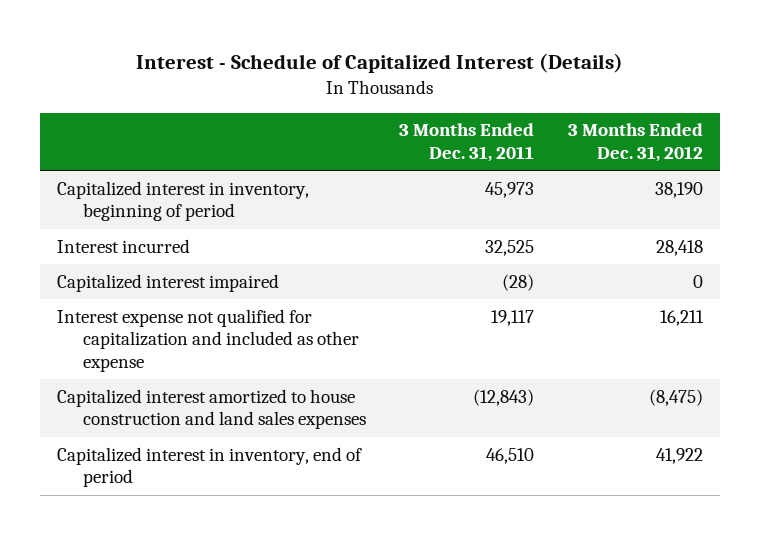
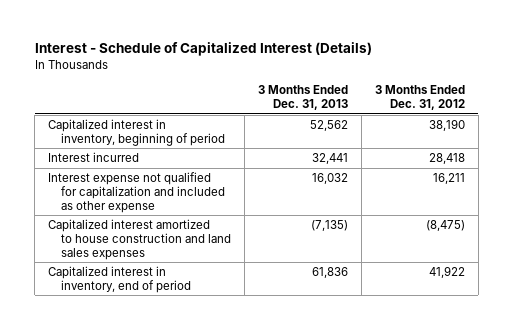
[399,123,535,163] 3 Months Ended Dec. 31, 2011 -> none
none -> [258,85,349,111] 3 Months Ended Dec. 31, 2013
[57,273,280,292] Capitalized interest impaired -> none

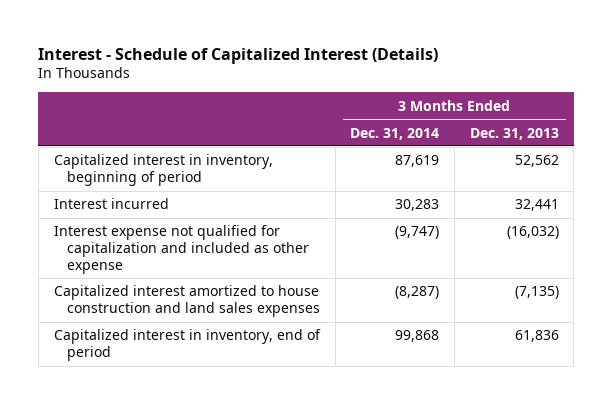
[374,85,465,111] 3 Months Ended Dec. 31, 2012 -> none
none -> [350,127,440,140] Dec. 31, 2014
[312,173,349,185] 16,032 -> [506,226,559,240] (16,032)

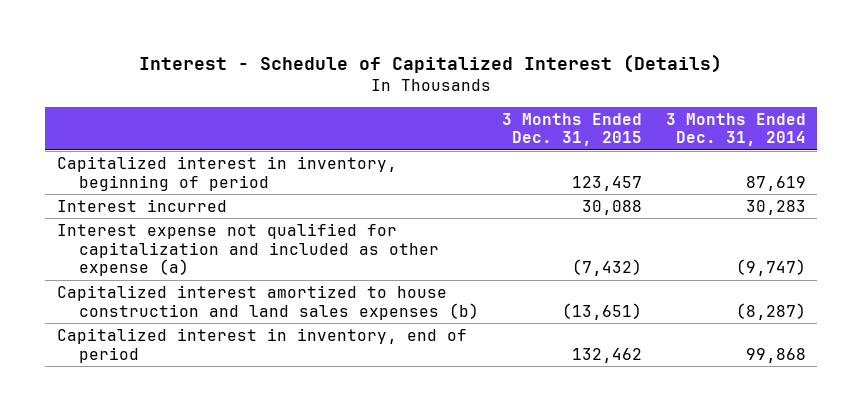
[469,127,559,140] Dec. 31, 2013 -> none
none -> [502,112,643,147] 3 Months Ended Dec. 31, 2015
[53,225,309,274] Interest expense not qualified for capitalization and included as other expense -> [56,222,440,277] Interest expense not qualified for capitalization and included as other expense (a)
[53,285,320,318] Capitalized interest amortized to house construction and land sales expenses -> [56,284,480,320] Capitalized interest amortized to house construction and land sales expenses (b)

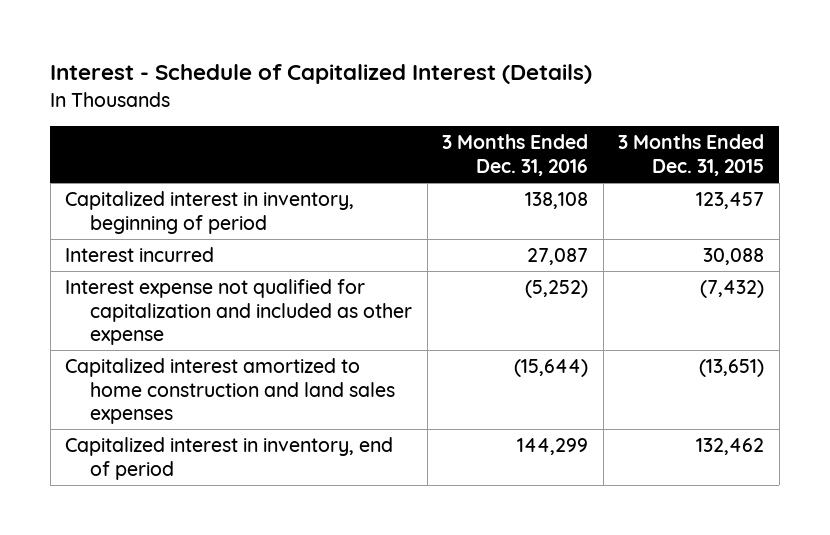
[665,112,806,147] 3 Months Ended Dec. 31, 2014 -> none
none -> [442,134,589,176] 3 Months Ended Dec. 31, 2016
[56,222,440,277] Interest expense not qualified for capitalization and included as other expense (a) -> [65,279,413,346] Interest expense not qualified for capitalization and included as other expense
[56,284,480,320] Capitalized interest amortized to house construction and land sales expenses (b) -> [65,358,396,425] Capitalized interest amortized to home construction and land sales expenses

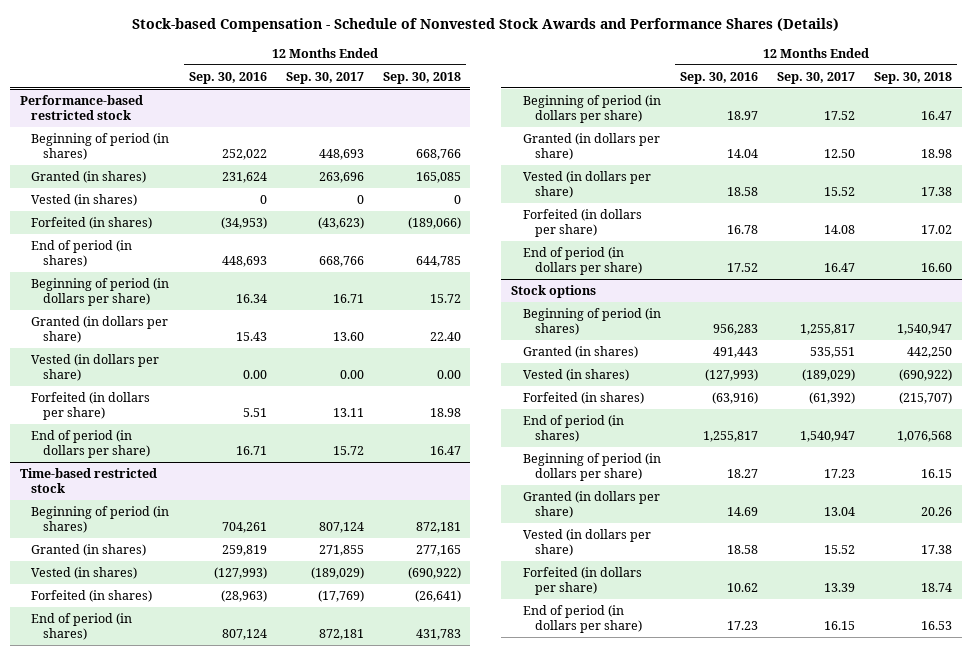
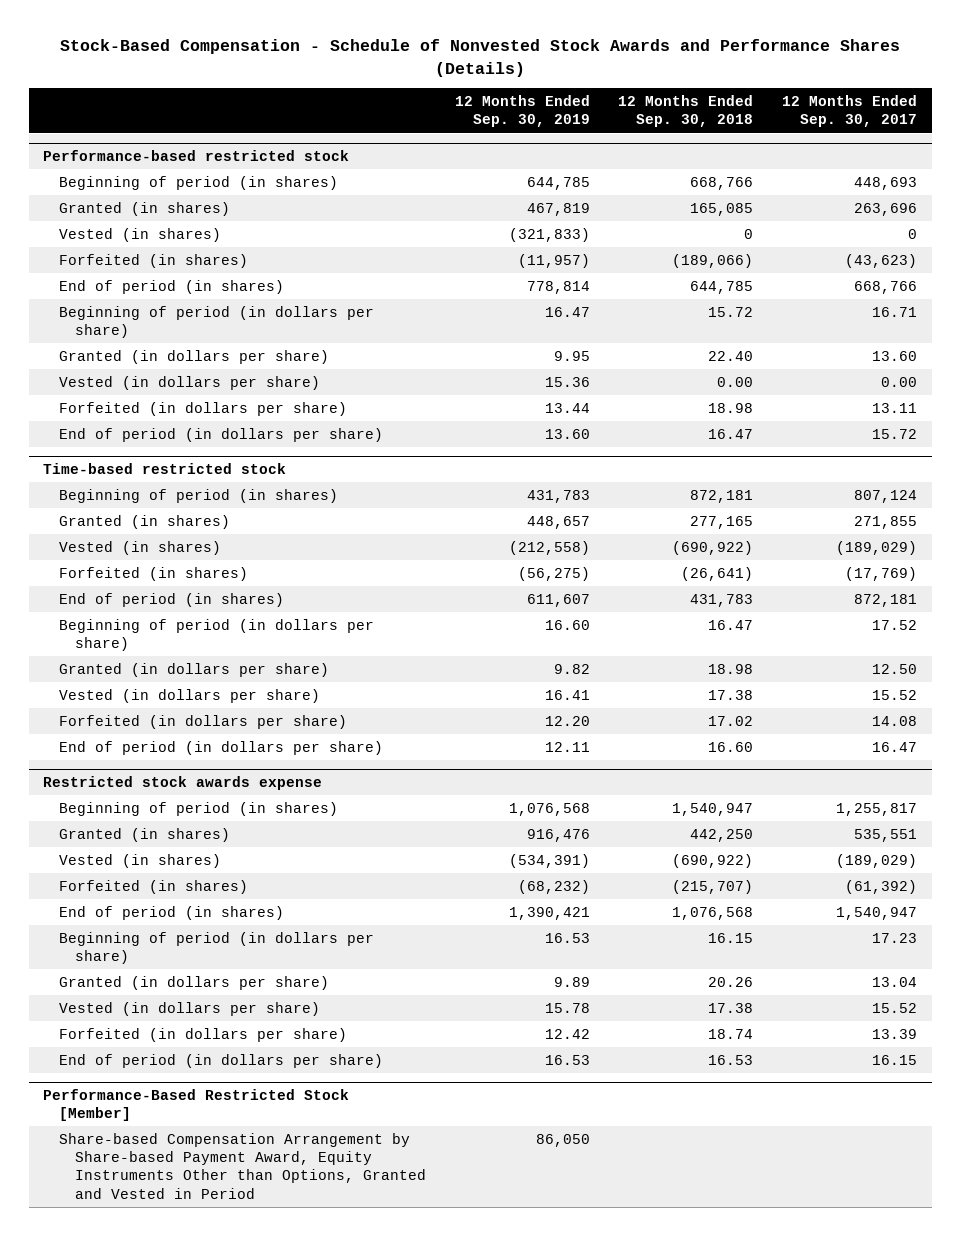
[131,18,839,33] Stock-based Compensation - Schedule of Nonvested Stock Awards and Performance Shares (Details) -> [60,39,901,77] Stock-Based Compensation - Schedule of Nonvested Stock Awards and Performance Shares (Details)
[188,71,267,84] Sep. 30, 2016 -> none
none -> [454,95,590,128] 12 Months Ended Sep. 30, 2019
[510,285,596,299] Stock options -> [42,775,322,790] Restricted stock awards expense
none -> [42,1088,349,1122] Performance-Based Restricted Stock [Member]
none -> [58,1132,426,1199] Share-based Compensation Arrangement by Share-based Payment Award, Equity Instruments Other than Options, Granted and Vested in Period

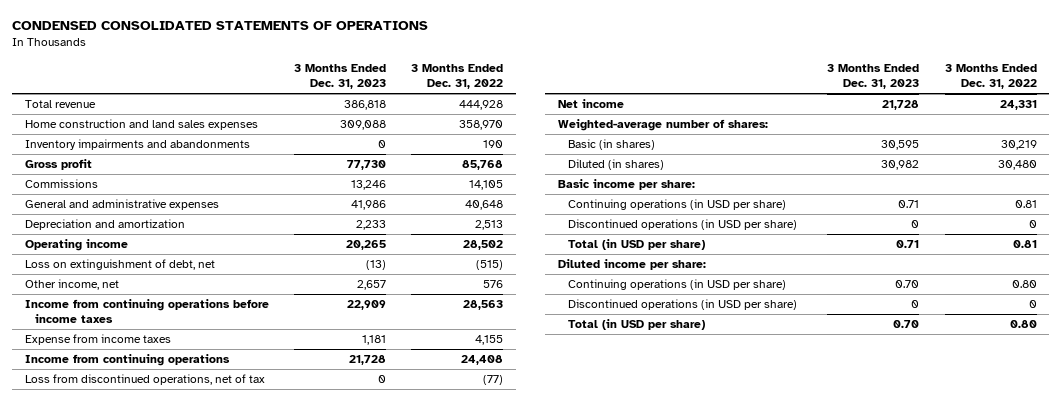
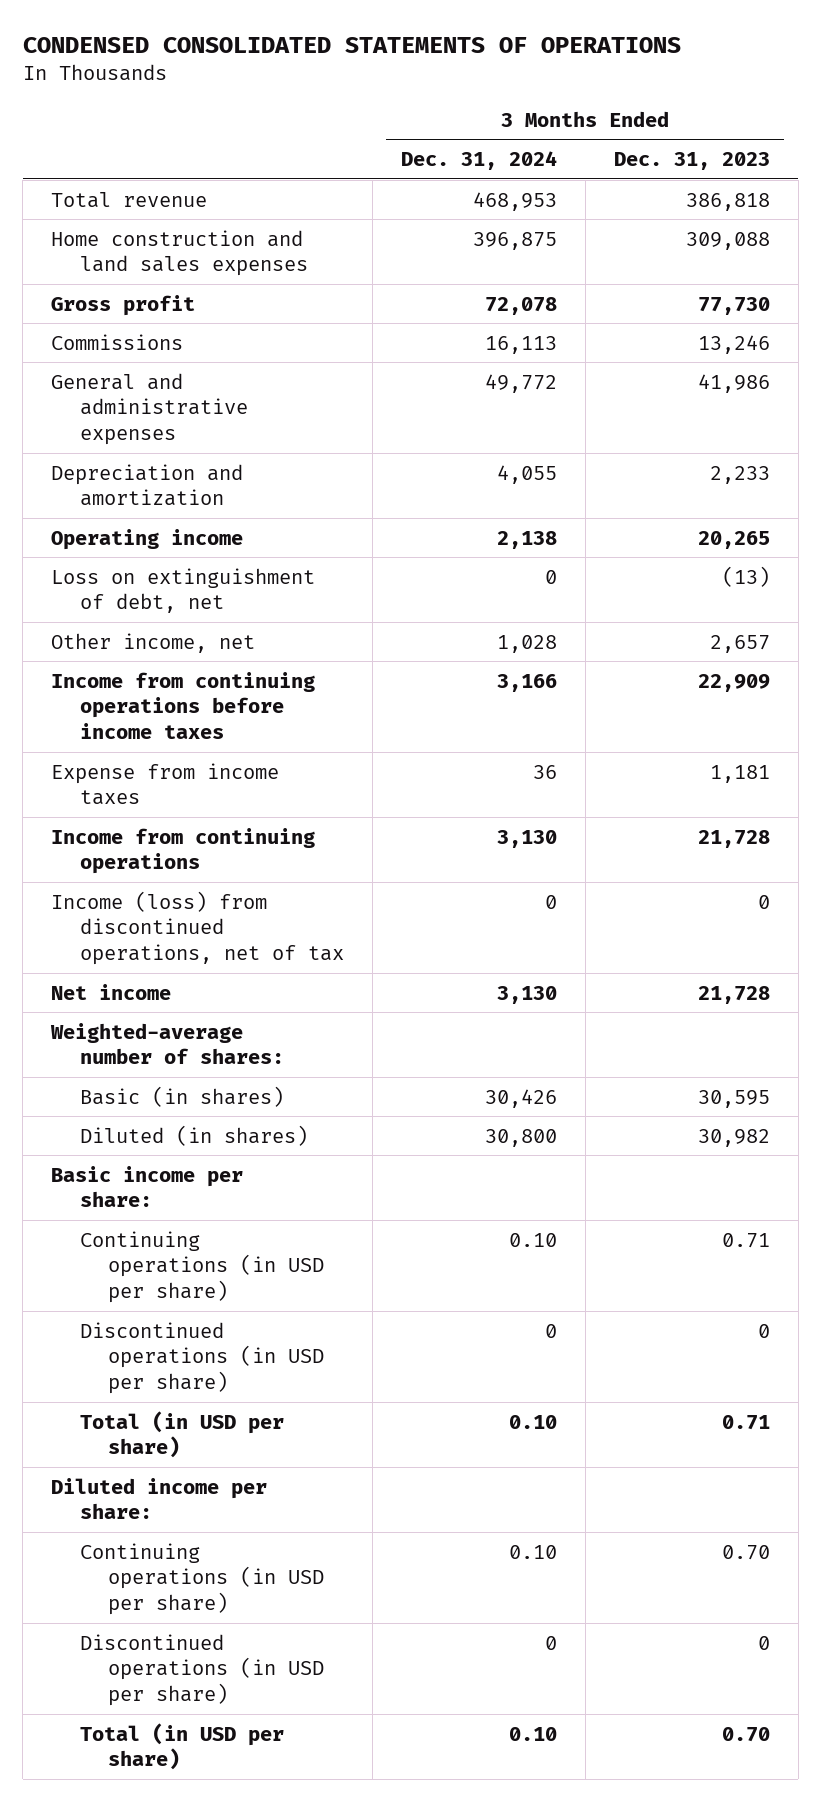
[411,64,504,90] 3 Months Ended Dec. 31, 2022 -> none
none -> [400,150,557,170] Dec. 31, 2024
[24,139,250,151] Inventory impairments and abandonments -> none
[24,374,265,386] Loss from discontinued operations, net of tax -> [51,890,344,965] Income (loss) from discontinued operations, net of tax

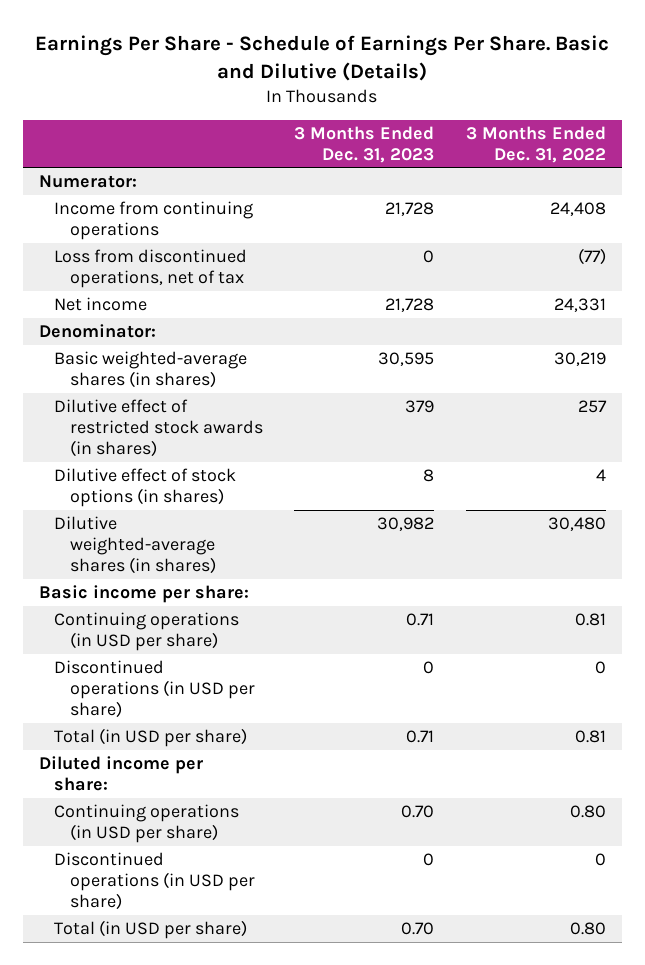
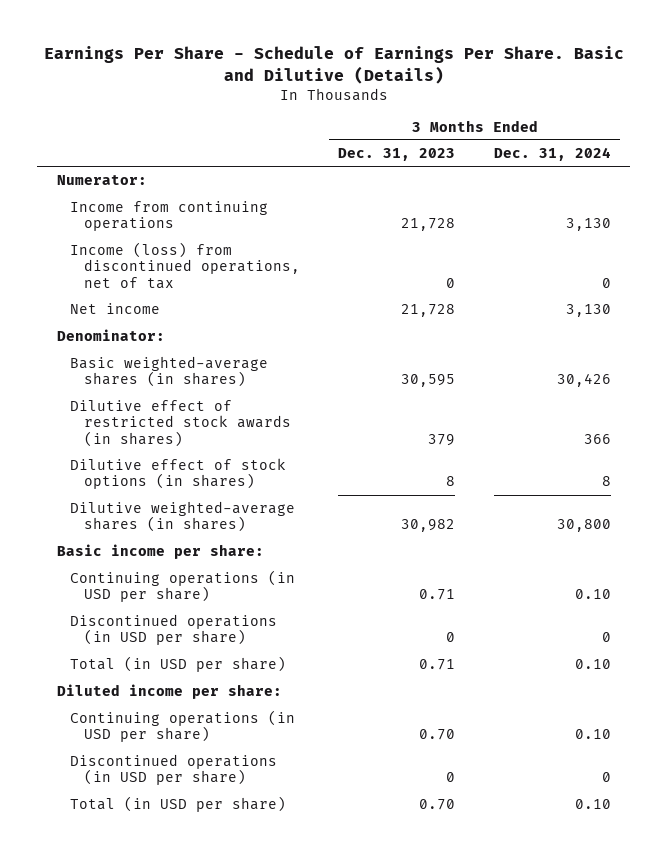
[466,125,607,163] 3 Months Ended Dec. 31, 2022 -> none
none -> [493,147,611,162] Dec. 31, 2024
[54,248,248,289] Loss from discontinued operations, net of tax -> [70,242,301,289] Income (loss) from discontinued operations, net of tax

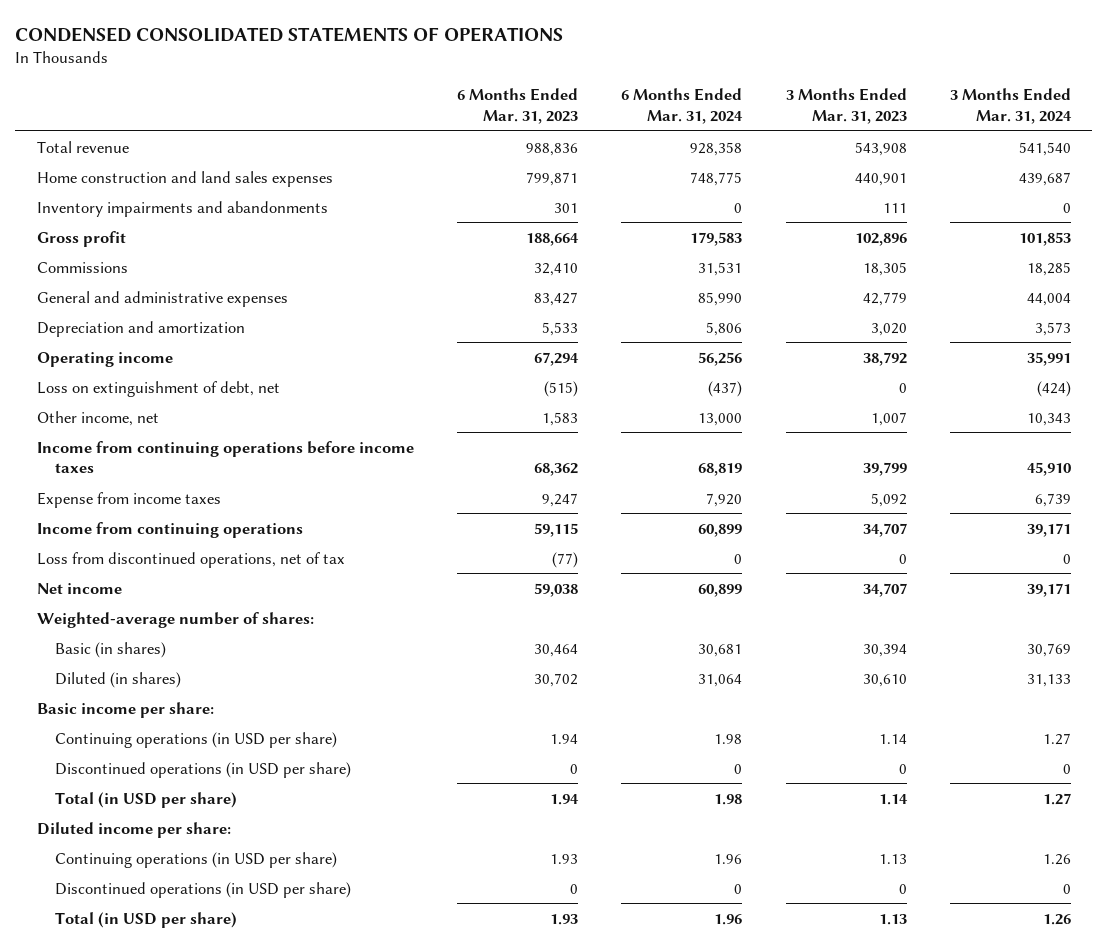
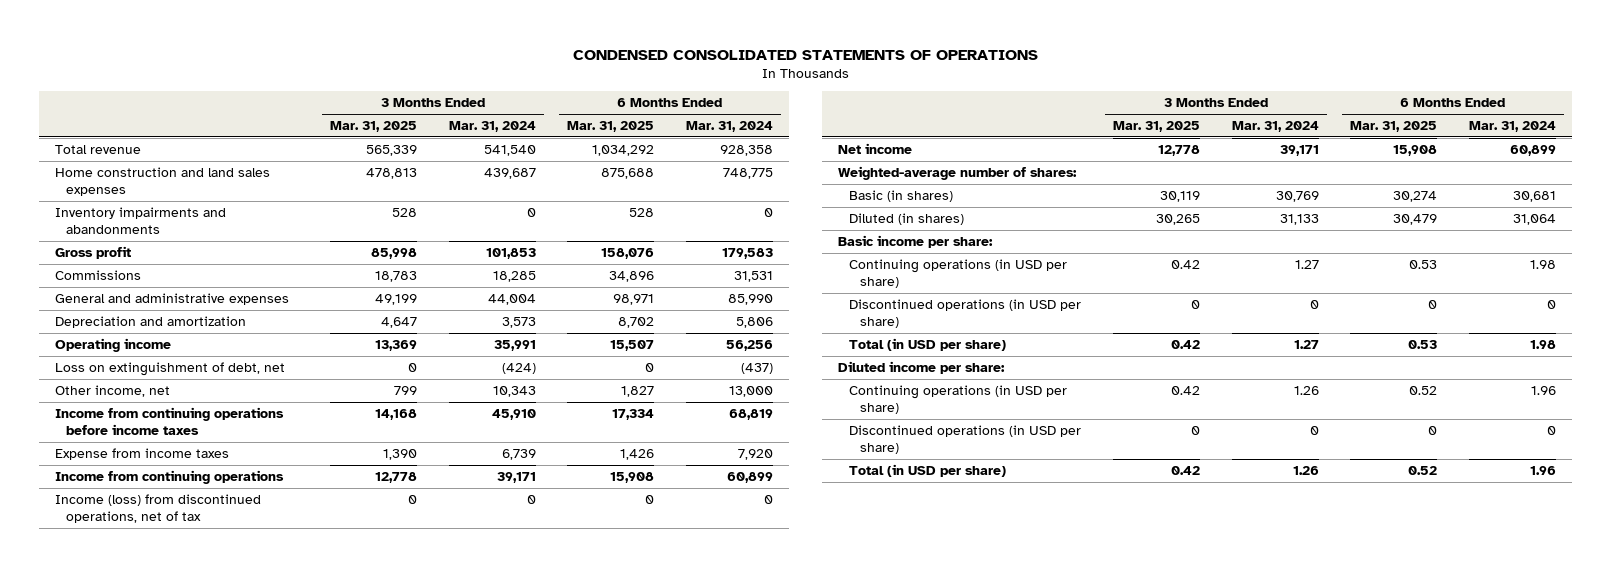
[456,87,578,124] 6 Months Ended Mar. 31, 2023 -> none
[785,87,907,124] 3 Months Ended Mar. 31, 2023 -> none
none -> [329,120,417,132] Mar. 31, 2025
none -> [567,120,655,132] Mar. 31, 2025
[36,551,345,568] Loss from discontinued operations, net of tax -> [55,493,262,524] Income (loss) from discontinued operations, net of tax

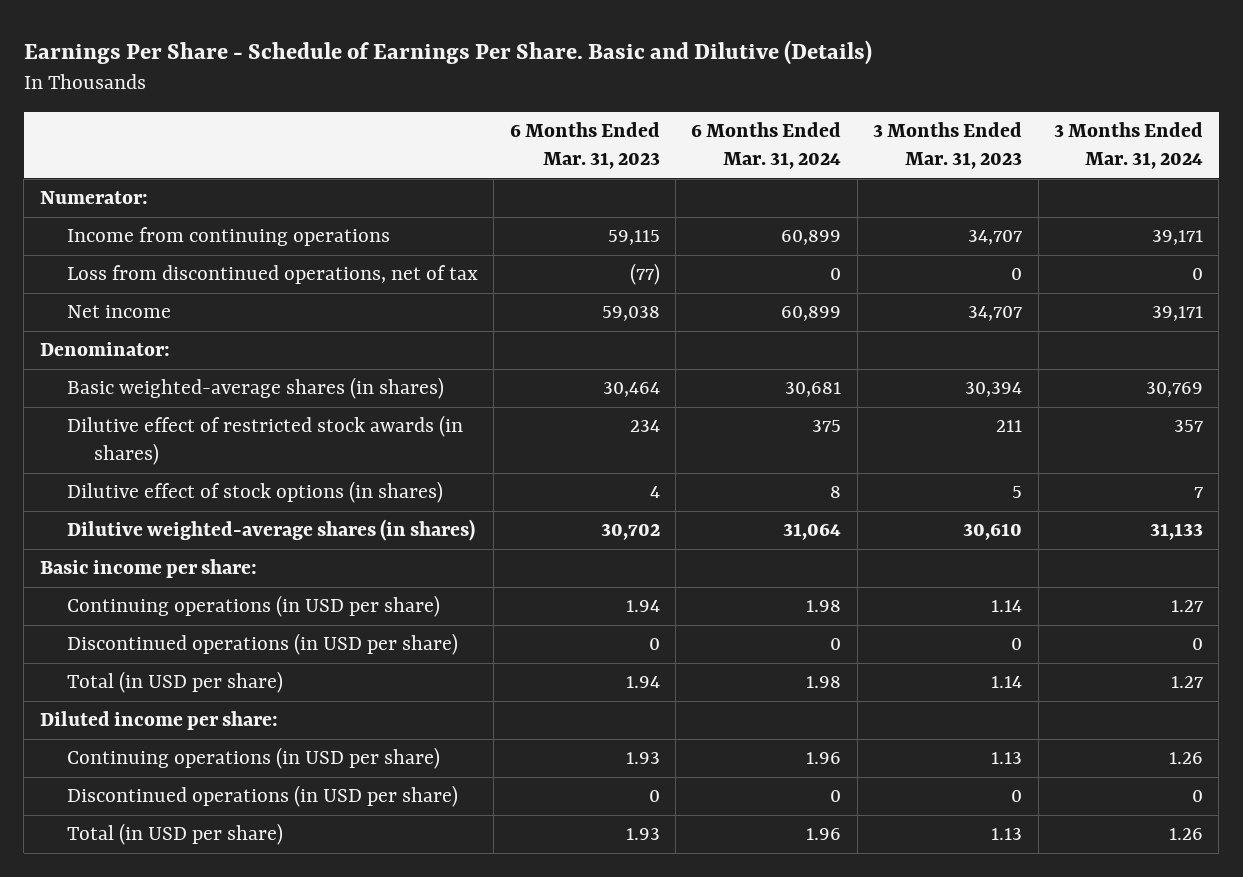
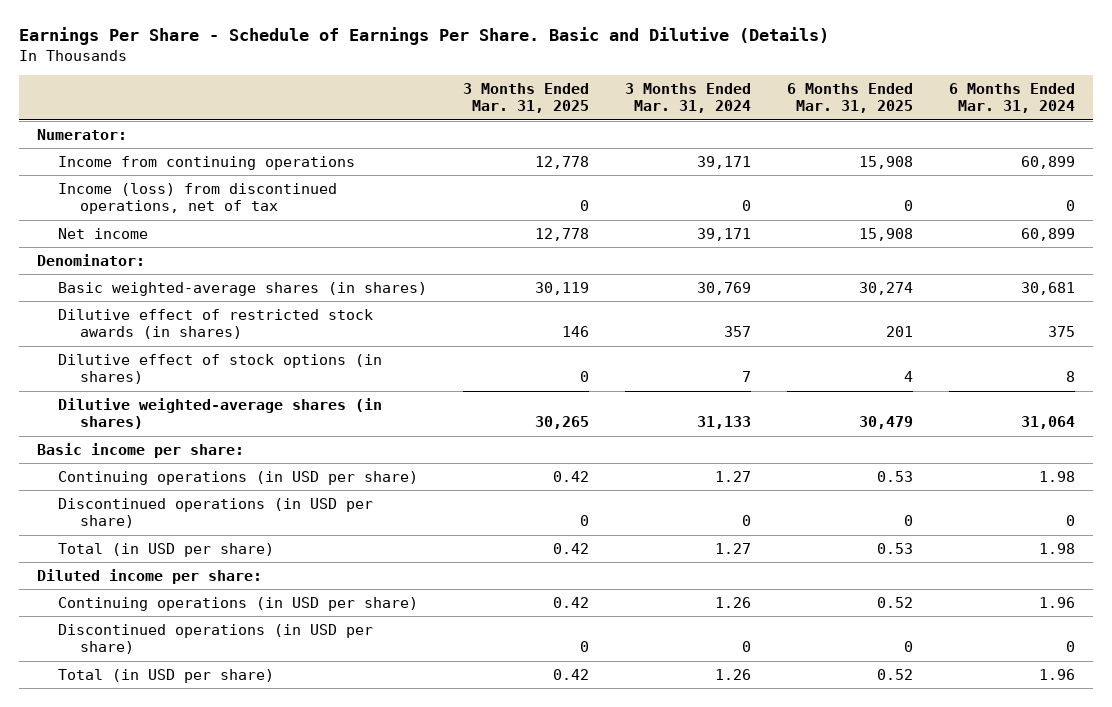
[509,122,660,170] 6 Months Ended Mar. 31, 2023 -> none
[873,122,1023,170] 3 Months Ended Mar. 31, 2023 -> none
none -> [463,83,590,114] 3 Months Ended Mar. 31, 2025
none -> [787,83,914,114] 6 Months Ended Mar. 31, 2025
[66,265,478,285] Loss from discontinued operations, net of tax -> [58,182,338,215] Income (loss) from discontinued operations, net of tax

